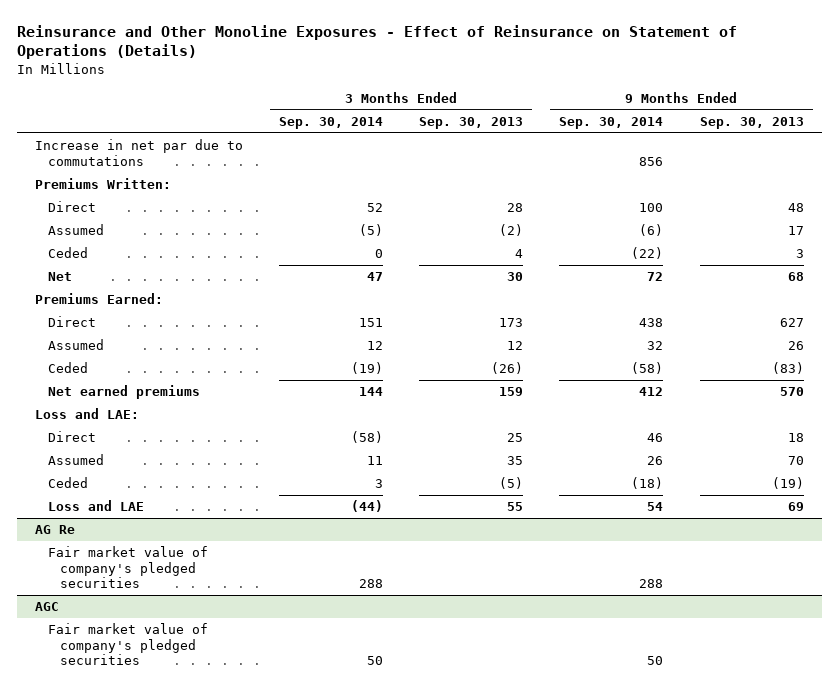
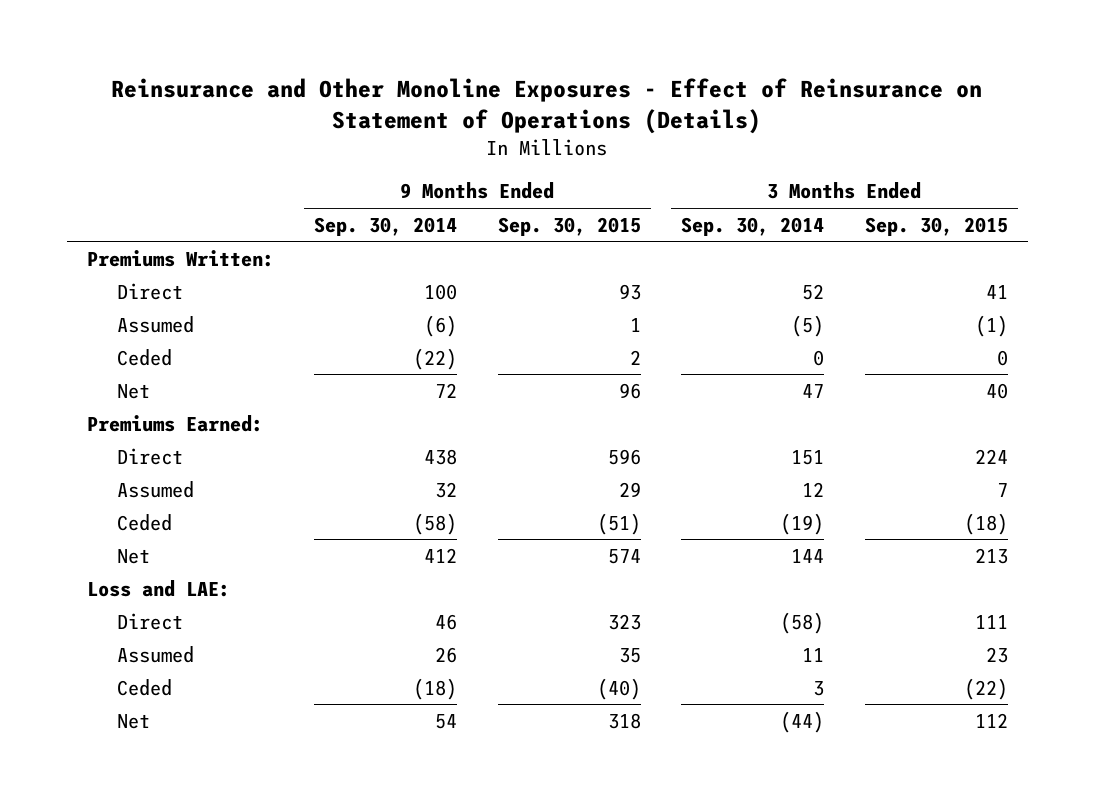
[419,116,524,129] Sep. 30, 2013 -> none
[699,116,804,129] Sep. 30, 2013 -> none
none -> [497,216,641,236] Sep. 30, 2015
none -> [864,216,1008,236] Sep. 30, 2015
[35,139,244,166] Increase in net par due to commutations -> none
[47,385,200,400] Net earned premiums -> [117,548,151,564] Net
[35,525,76,535] AG Re -> none
[47,546,208,589] Fair market value of company's pledged securities -> none
[35,602,60,612] AGC -> none
[47,623,208,666] Fair market value of company's pledged securities -> none
[47,500,144,512] Loss and LAE -> [117,713,151,729] Net

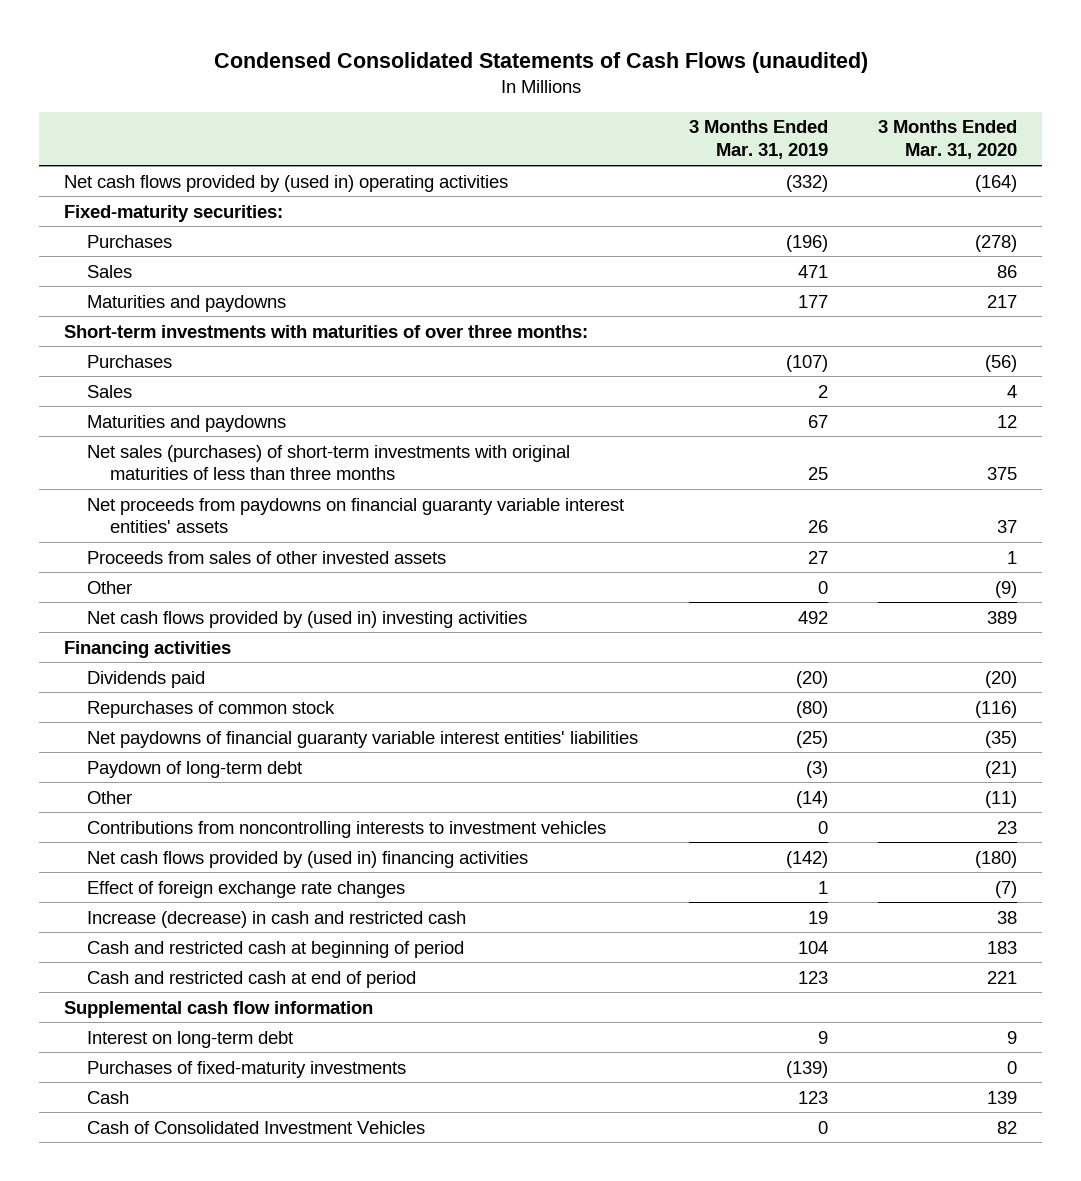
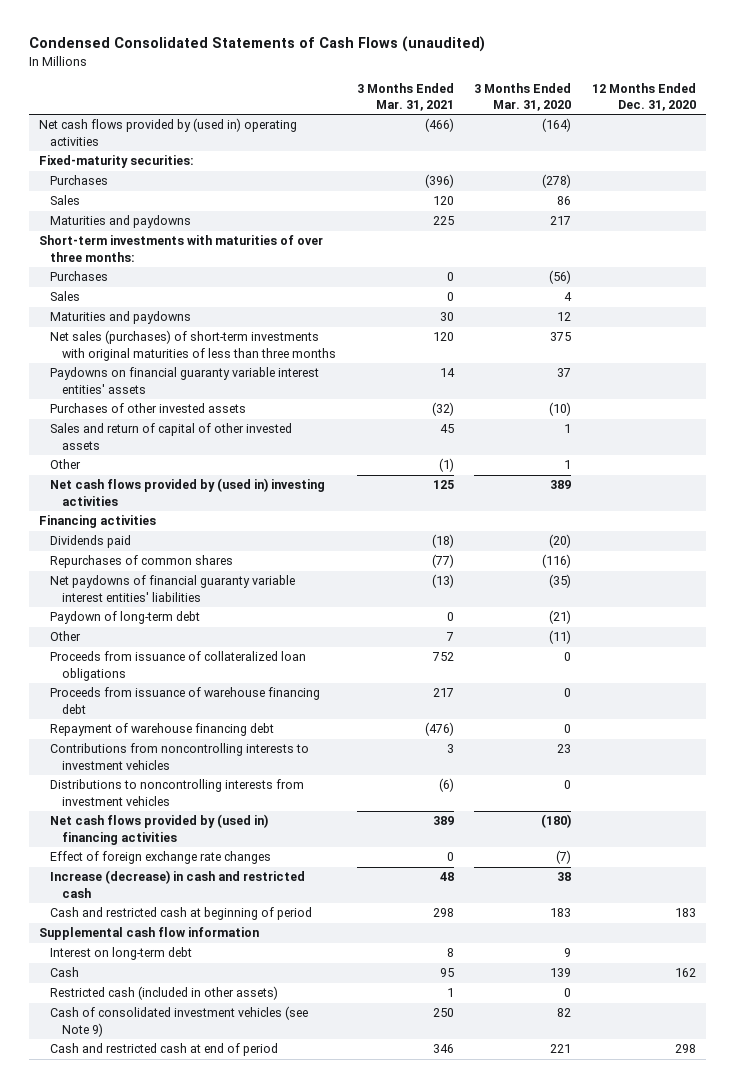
[688,120,828,160] 3 Months Ended Mar. 31, 2019 -> none
none -> [356,82,454,112] 3 Months Ended Mar. 31, 2021
none -> [591,82,696,112] 12 Months Ended Dec. 31, 2020
[87,497,625,534] Net proceeds from paydowns on financial guaranty variable interest entities' assets -> [50,367,320,394] Paydowns on financial guaranty variable interest entities' assets
none -> [50,403,247,414] Purchases of other invested assets
[87,550,447,564] Proceeds from sales of other invested assets -> [50,423,293,450] Sales and return of capital of other invested assets
[994,580,1017,598] (9) -> [564,460,572,470] 1
[87,700,336,718] Repurchases of common stock -> [50,555,234,569] Repurchases of common shares
none -> [50,651,307,681] Proceeds from issuance of collateralized loan obligations
none -> [50,687,321,714] Proceeds from issuance of warehouse financing debt
none -> [50,723,275,737] Repayment of warehouse financing debt
none -> [50,779,305,806] Distributions to noncontrolling interests from investment vehicles
[87,1060,407,1078] Purchases of fixed-maturity investments -> none
none -> [50,986,279,1001] Restricted cash (included in other assets)
[87,1120,426,1134] Cash of Consolidated Investment Vehicles -> [50,1006,309,1037] Cash of consolidated investment vehicles (see Note 9)
[87,970,417,988] Cash and restricted cash at end of period -> [50,1043,279,1057] Cash and restricted cash at end of period

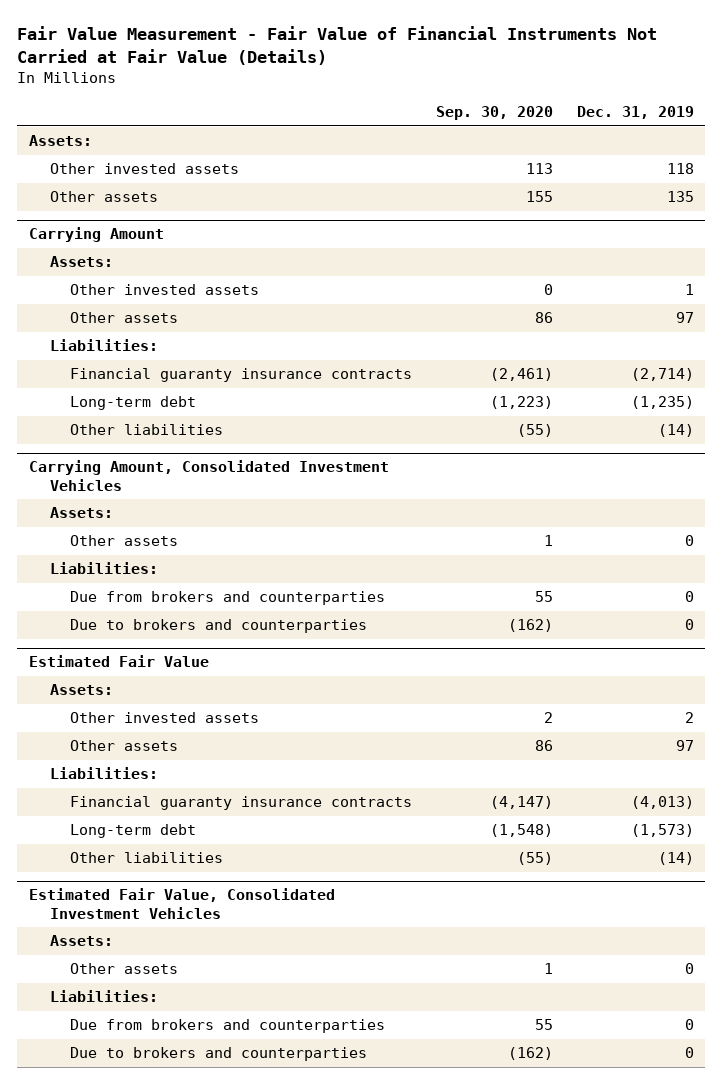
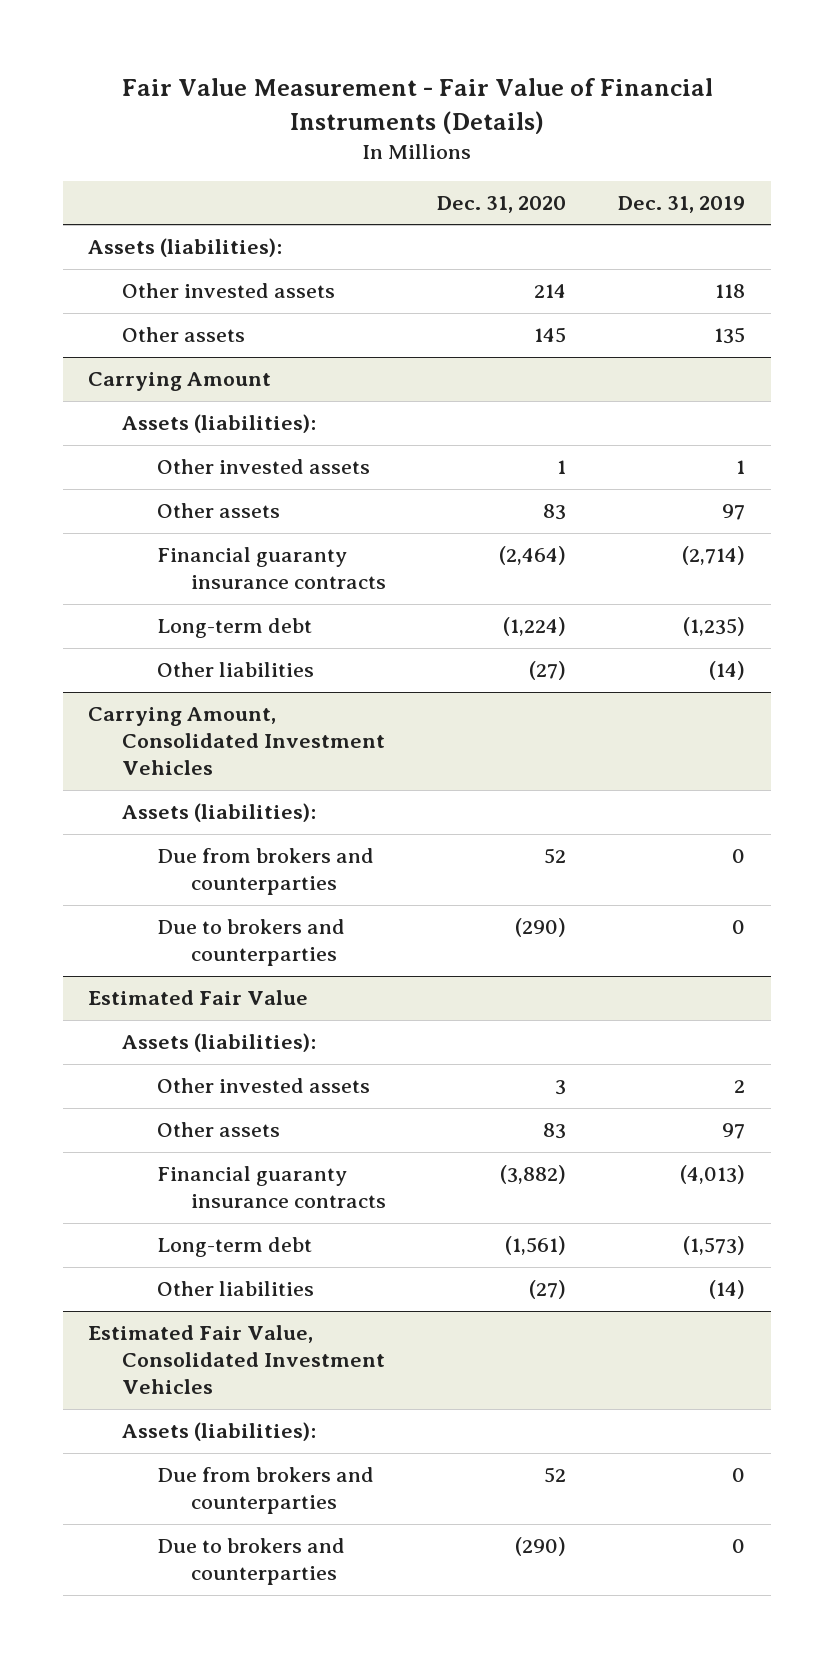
[17,26,658,66] Fair Value Measurement - Fair Value of Financial Instruments Not Carried at Fair Value (Details) -> [121,78,713,134] Fair Value Measurement - Fair Value of Financial Instruments (Details)
[436,106,554,121] Sep. 30, 2020 -> none
none -> [437,196,567,214] Dec. 31, 2020
[28,135,92,147] Assets: -> [88,238,283,258] Assets (liabilities):
[49,256,113,268] Assets: -> [122,414,317,434] Assets (liabilities):
[49,339,158,352] Liabilities: -> none
[70,535,179,547] Other assets -> none
[49,562,158,575] Liabilities: -> none
[49,507,113,519] Assets: -> [122,803,317,823] Assets (liabilities):
[49,684,113,696] Assets: -> [122,1033,317,1053] Assets (liabilities):
[49,767,158,780] Liabilities: -> none
[70,963,179,975] Other assets -> none
[49,990,158,1003] Liabilities: -> none
[49,935,113,947] Assets: -> [122,1422,317,1442] Assets (liabilities):

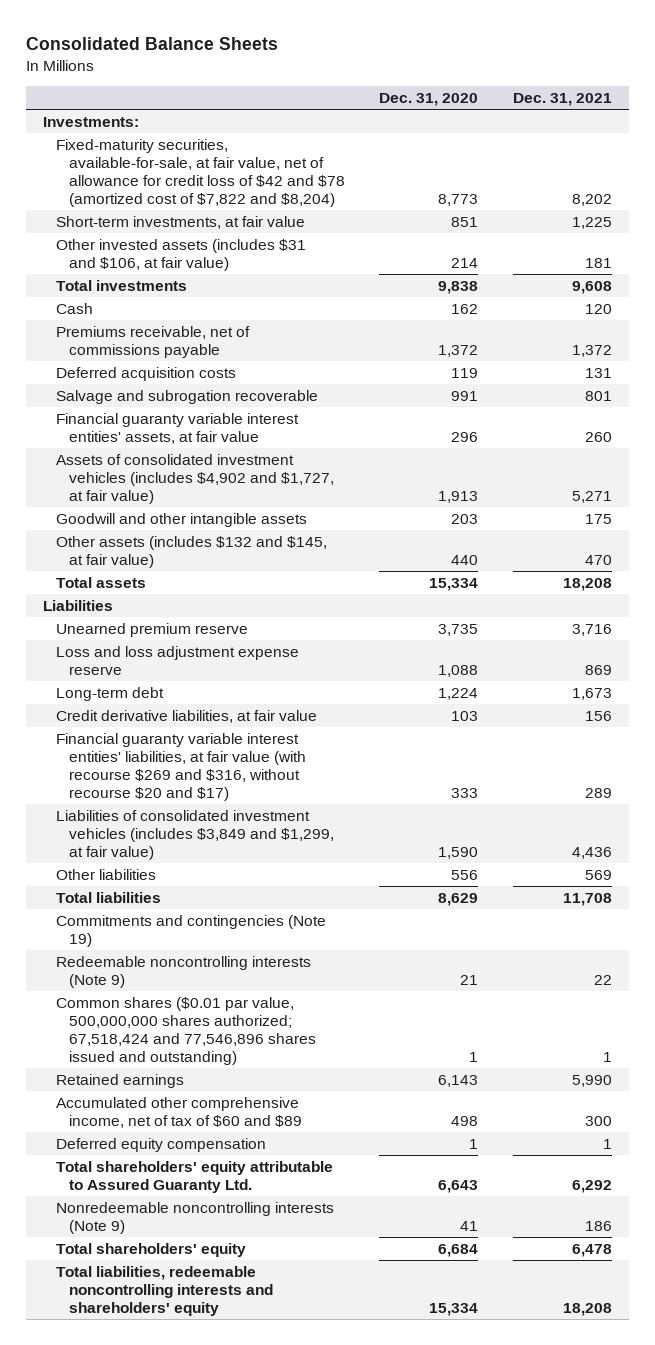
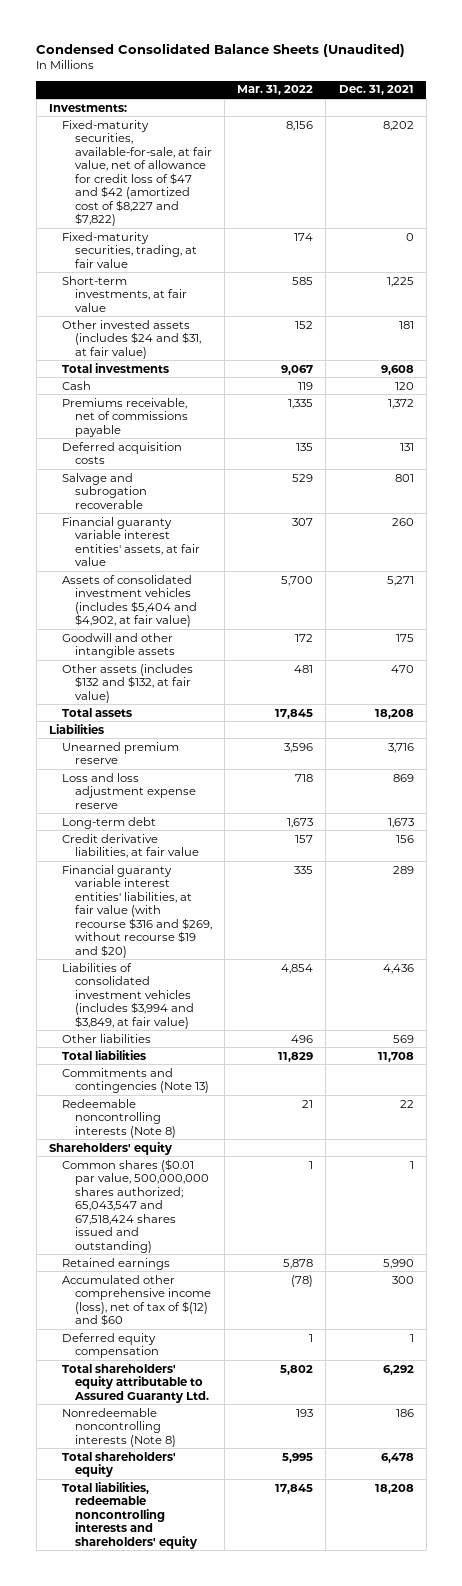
[26,37,279,51] Consolidated Balance Sheets -> [36,42,406,57] Condensed Consolidated Balance Sheets (Unaudited)
[379,93,479,107] Dec. 31, 2020 -> none
none -> [237,85,314,96] Mar. 31, 2022
[56,138,346,208] Fixed-maturity securities, available-for-sale, at fair value, net of allowance for credit loss of $42 and $78 (amortized cost of $7,822 and $8,204) -> [61,119,213,227] Fixed-maturity securities, available-for-sale, at fair value, net of allowance for credit loss of $47 and $42 (amortized cost of $8,227 and $7,822)
none -> [61,231,198,268] Fixed-maturity securities, trading, at fair value
[56,238,307,271] Other invested assets (includes $31 and $106, at fair value) -> [61,319,202,359] Other invested assets (includes $24 and $31, at fair value)
[56,453,335,504] Assets of consolidated investment vehicles (includes $4,902 and $1,727, at fair value) -> [61,574,198,628] Assets of consolidated investment vehicles (includes $5,404 and $4,902, at fair value)
[56,535,328,568] Other assets (includes $132 and $145, at fair value) -> [61,663,193,703] Other assets (includes $132 and $132, at fair value)
[56,732,307,802] Financial guaranty variable interest entities' liabilities, at fair value (with recourse $269 and $316, without recourse $20 and $17) -> [61,864,213,958] Financial guaranty variable interest entities' liabilities, at fair value (with recourse $316 and $269, without recourse $19 and $20)
[56,809,335,860] Liabilities of consolidated investment vehicles (includes $3,849 and $1,299, at fair value) -> [61,962,195,1029] Liabilities of consolidated investment vehicles (includes $3,994 and $3,849, at fair value)
[56,914,327,947] Commitments and contingencies (Note 19) -> [61,1067,210,1094] Commitments and contingencies (Note 13)
[56,955,312,988] Redeemable noncontrolling interests (Note 9) -> [61,1098,177,1138] Redeemable noncontrolling interests (Note 8)
none -> [48,1141,172,1155] Shareholders' equity
[56,996,317,1066] Common shares ($0.01 par value, 500,000,000 shares authorized; 67,518,424 and 77,546,896 shares issued and outstanding) -> [61,1158,210,1253] Common shares ($0.01 par value, 500,000,000 shares authorized; 65,043,547 and 67,518,424 shares issued and outstanding)
[56,1096,303,1128] Accumulated other comprehensive income, net of tax of $60 and $89 -> [61,1274,212,1327] Accumulated other comprehensive income (loss), net of tax of $(12) and $60
[56,1201,335,1234] Nonredeemable noncontrolling interests (Note 9) -> [61,1407,177,1447] Nonredeemable noncontrolling interests (Note 8)

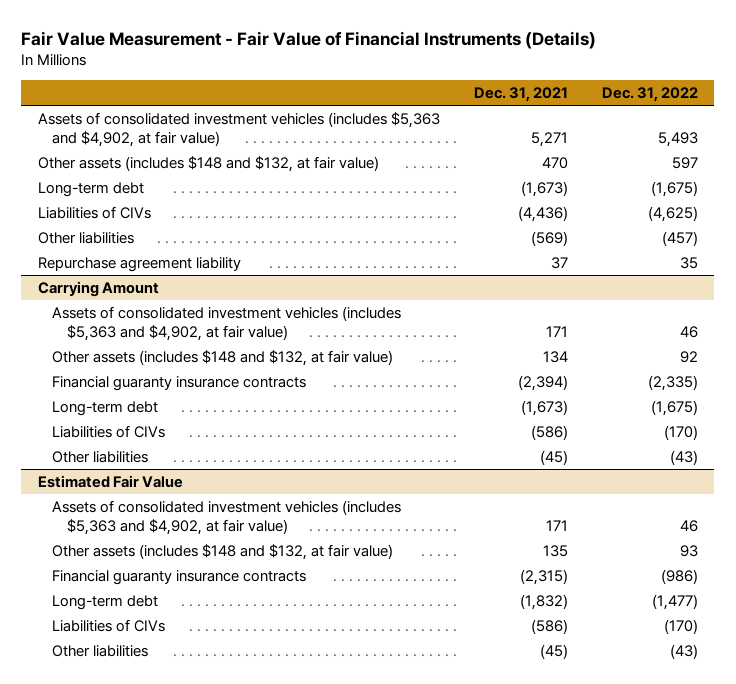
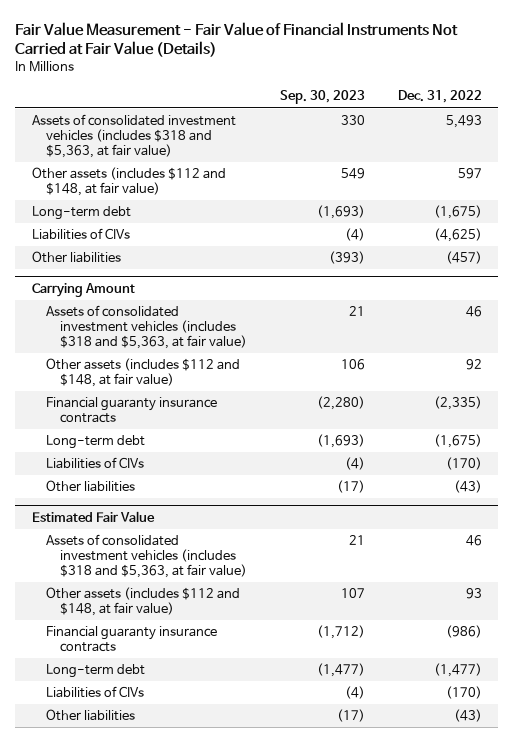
[21,30,597,49] Fair Value Measurement - Fair Value of Financial Instruments (Details) -> [15,21,459,58] Fair Value Measurement - Fair Value of Financial Instruments Not Carried at Fair Value (Details)
[473,87,568,103] Dec. 31, 2021 -> none
none -> [279,90,365,105] Sep. 30, 2023
[38,111,441,147] Assets of consolidated investment vehicles (includes $5,363 and $4,902, at fair value) -> [31,114,236,158] Assets of consolidated investment vehicles (includes $318 and $5,363, at fair value)
[38,155,380,172] Other assets (includes $148 and $132, at fair value) -> [31,167,226,197] Other assets (includes $112 and $148, at fair value)
[38,256,242,272] Repurchase agreement liability -> none
[52,305,402,341] Assets of consolidated investment vehicles (includes $5,363 and $4,902, at fair value) -> [45,305,247,349] Assets of consolidated investment vehicles (includes $318 and $5,363, at fair value)
[52,349,394,366] Other assets (includes $148 and $132, at fair value) -> [45,358,240,388] Other assets (includes $112 and $148, at fair value)
[52,499,402,535] Assets of consolidated investment vehicles (includes $5,363 and $4,902, at fair value) -> [45,534,247,578] Assets of consolidated investment vehicles (includes $318 and $5,363, at fair value)
[52,543,394,560] Other assets (includes $148 and $132, at fair value) -> [45,587,240,617] Other assets (includes $112 and $148, at fair value)

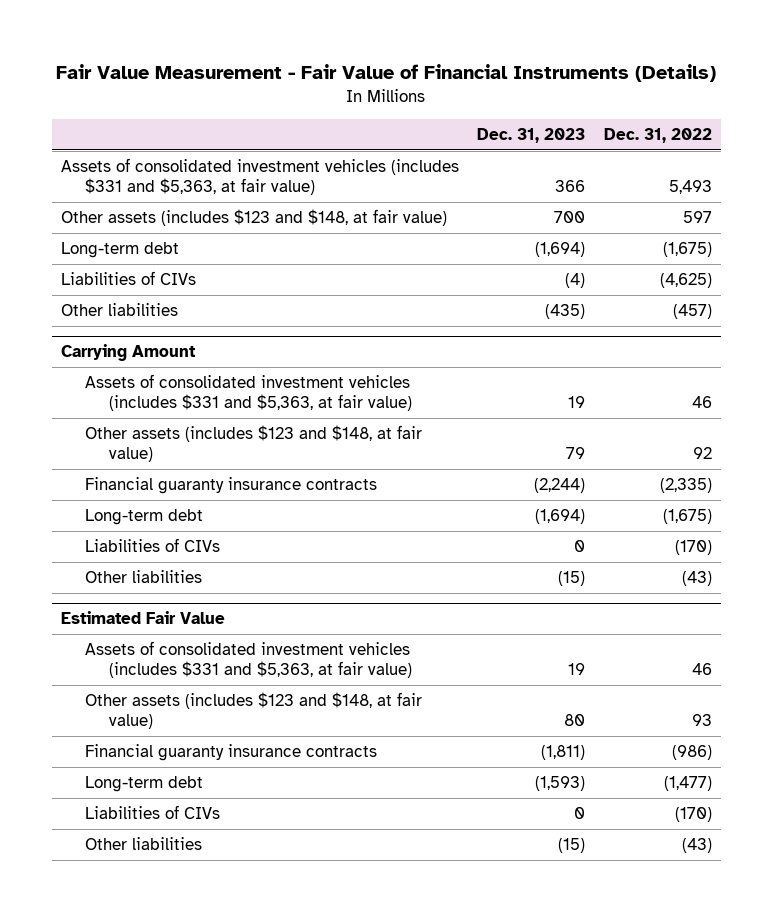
[15,21,459,58] Fair Value Measurement - Fair Value of Financial Instruments Not Carried at Fair Value (Details) -> [56,63,717,82] Fair Value Measurement - Fair Value of Financial Instruments (Details)
[279,90,365,105] Sep. 30, 2023 -> none
none -> [477,128,586,144] Dec. 31, 2023
[31,114,236,158] Assets of consolidated investment vehicles (includes $318 and $5,363, at fair value) -> [61,158,460,196] Assets of consolidated investment vehicles (includes $331 and $5,363, at fair value)
[31,167,226,197] Other assets (includes $112 and $148, at fair value) -> [61,209,448,227] Other assets (includes $123 and $148, at fair value)
[45,305,247,349] Assets of consolidated investment vehicles (includes $318 and $5,363, at fair value) -> [85,374,413,412] Assets of consolidated investment vehicles (includes $331 and $5,363, at fair value)
[45,358,240,388] Other assets (includes $112 and $148, at fair value) -> [85,425,423,463] Other assets (includes $123 and $148, at fair value)
[45,534,247,578] Assets of consolidated investment vehicles (includes $318 and $5,363, at fair value) -> [85,641,413,679] Assets of consolidated investment vehicles (includes $331 and $5,363, at fair value)
[45,587,240,617] Other assets (includes $112 and $148, at fair value) -> [85,692,423,730] Other assets (includes $123 and $148, at fair value)

